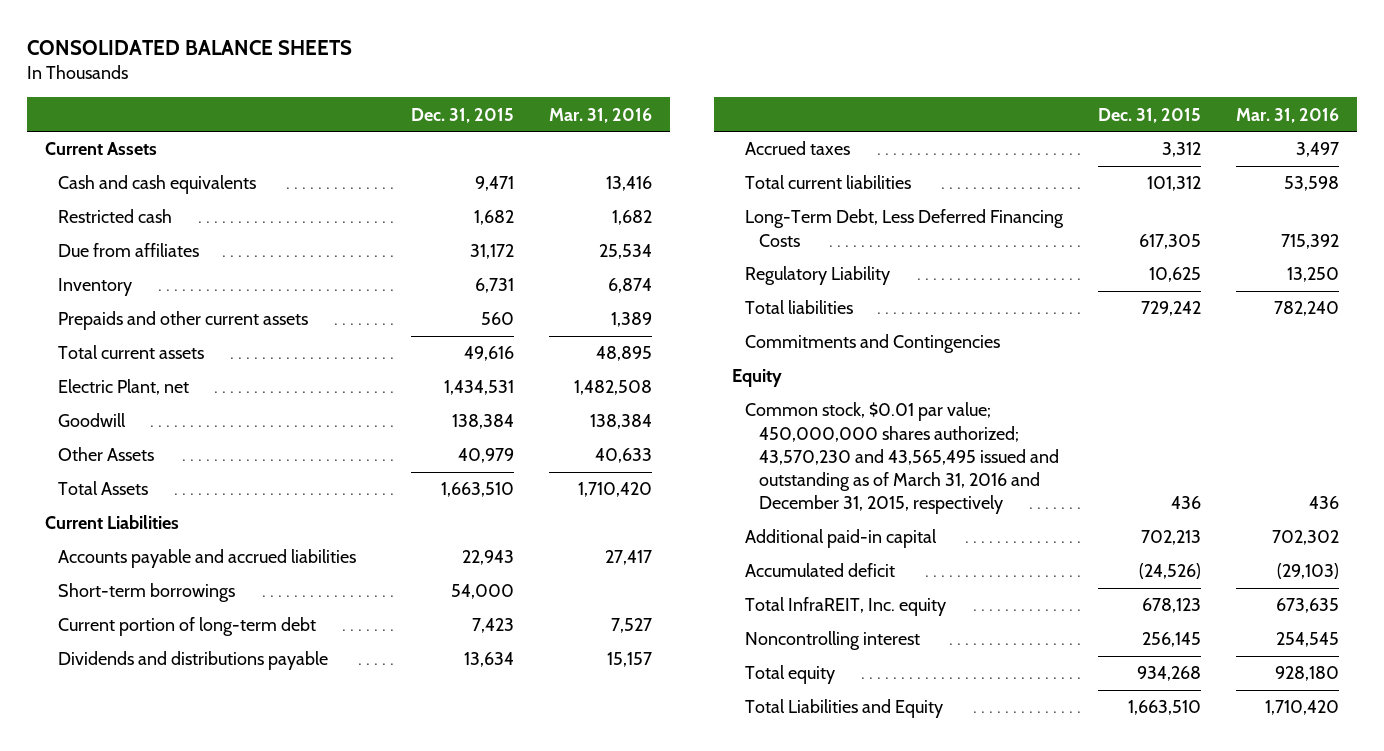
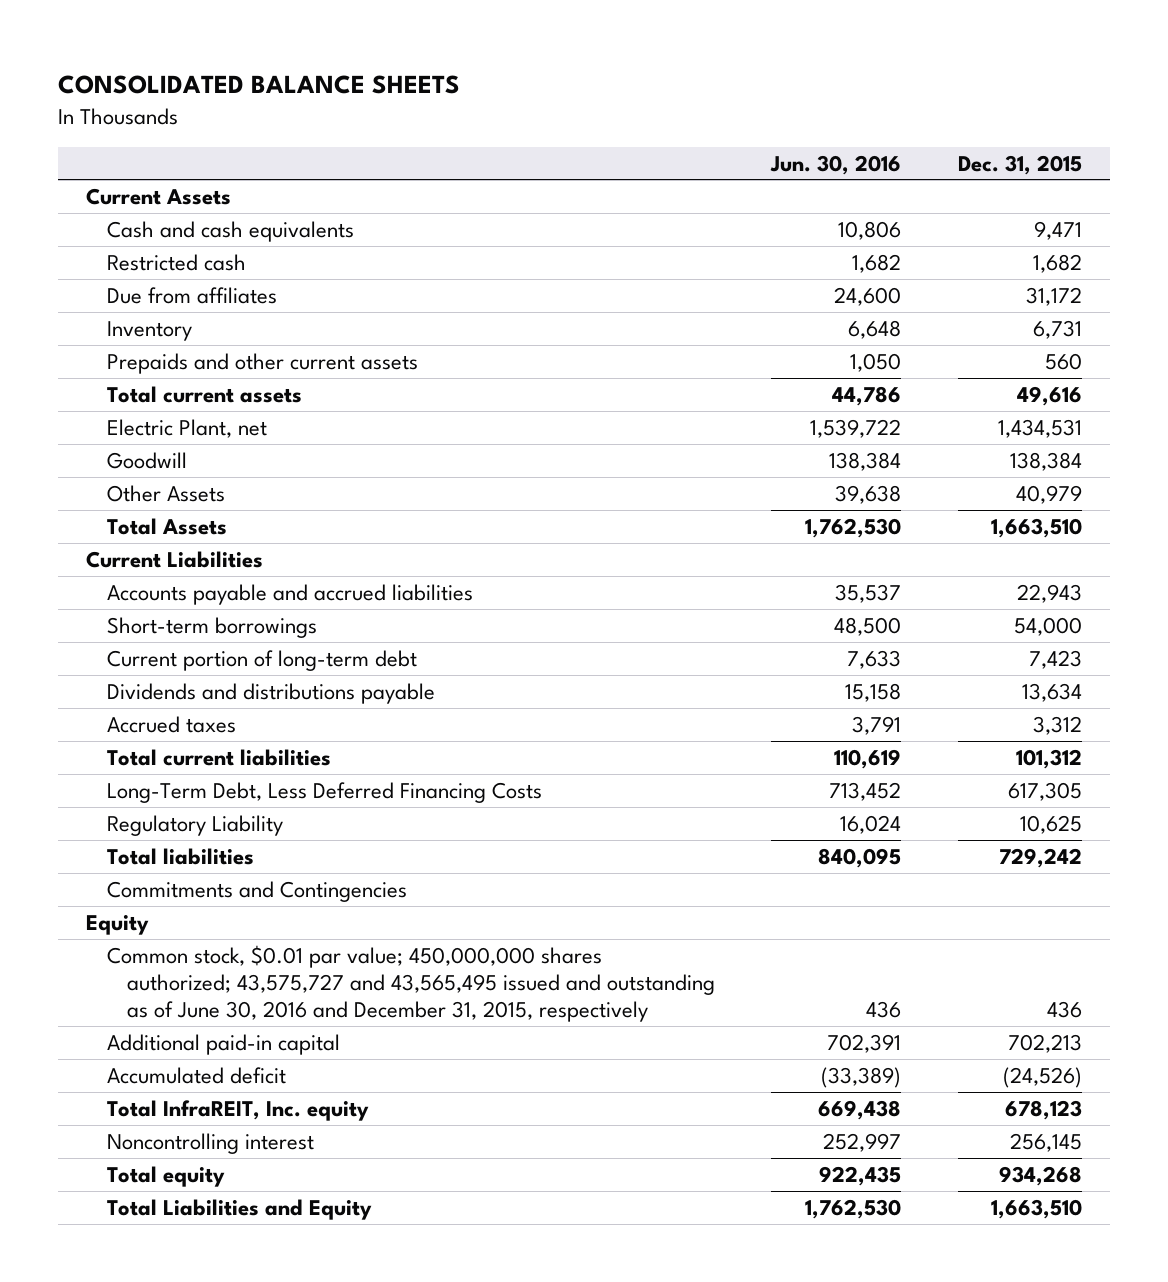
[549,107,653,123] Mar. 31, 2016 -> none
none -> [770,154,902,175] Jun. 30, 2016
[745,402,1059,514] Common stock, $0.01 par value; 450,000,000 shares authorized; 43,570,230 and 43,565,495 issued and outstanding as of March 31, 2016 and December 31, 2015, respectively -> [106,944,715,1023] Common stock, $0.01 par value; 450,000,000 shares authorized; 43,575,727 and 43,565,495 issued and outstanding as of June 30, 2016 and December 31, 2015, respectively

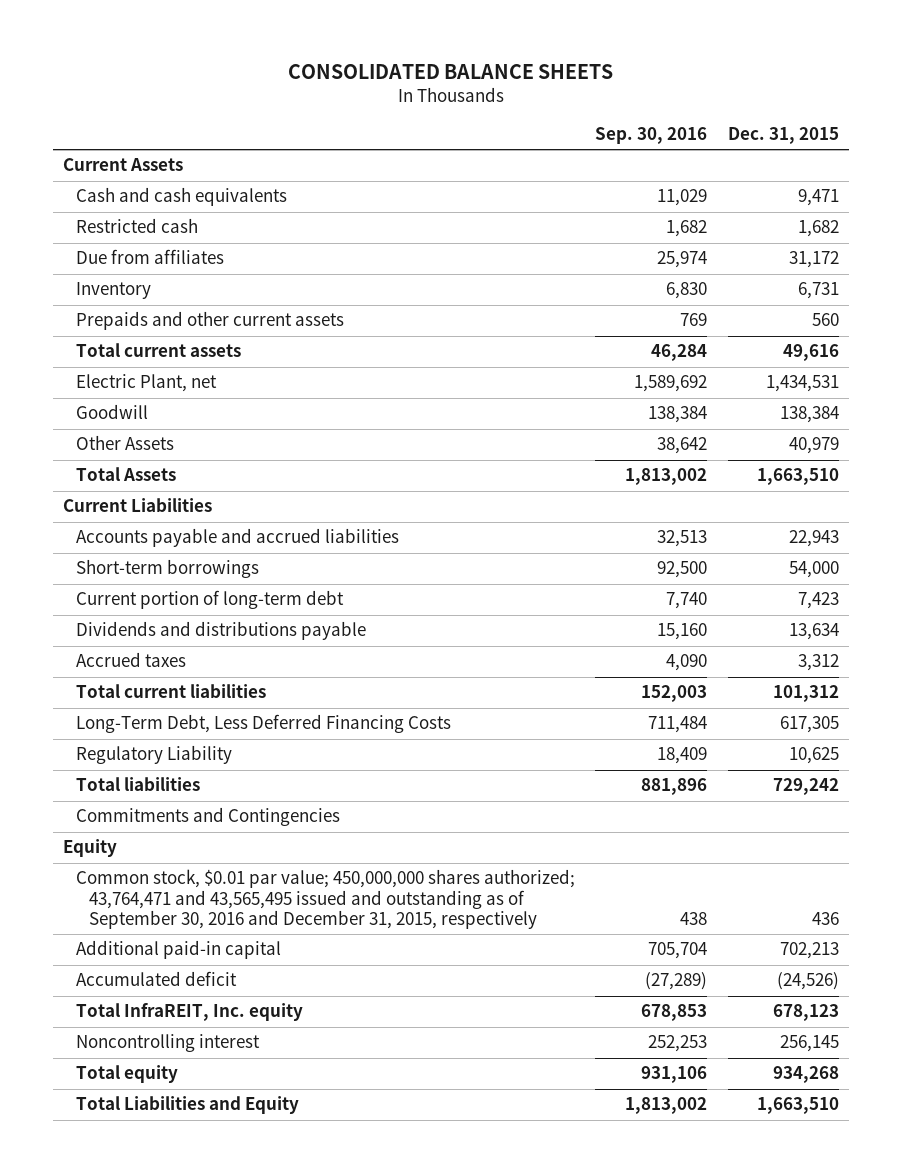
[770,154,902,175] Jun. 30, 2016 -> none
none -> [595,127,708,145] Sep. 30, 2016
[106,944,715,1023] Common stock, $0.01 par value; 450,000,000 shares authorized; 43,575,727 and 43,565,495 issued and outstanding as of June 30, 2016 and December 31, 2015, respectively -> [76,869,576,929] Common stock, $0.01 par value; 450,000,000 shares authorized; 43,764,471 and 43,565,495 issued and outstanding as of September 30, 2016 and December 31, 2015, respectively

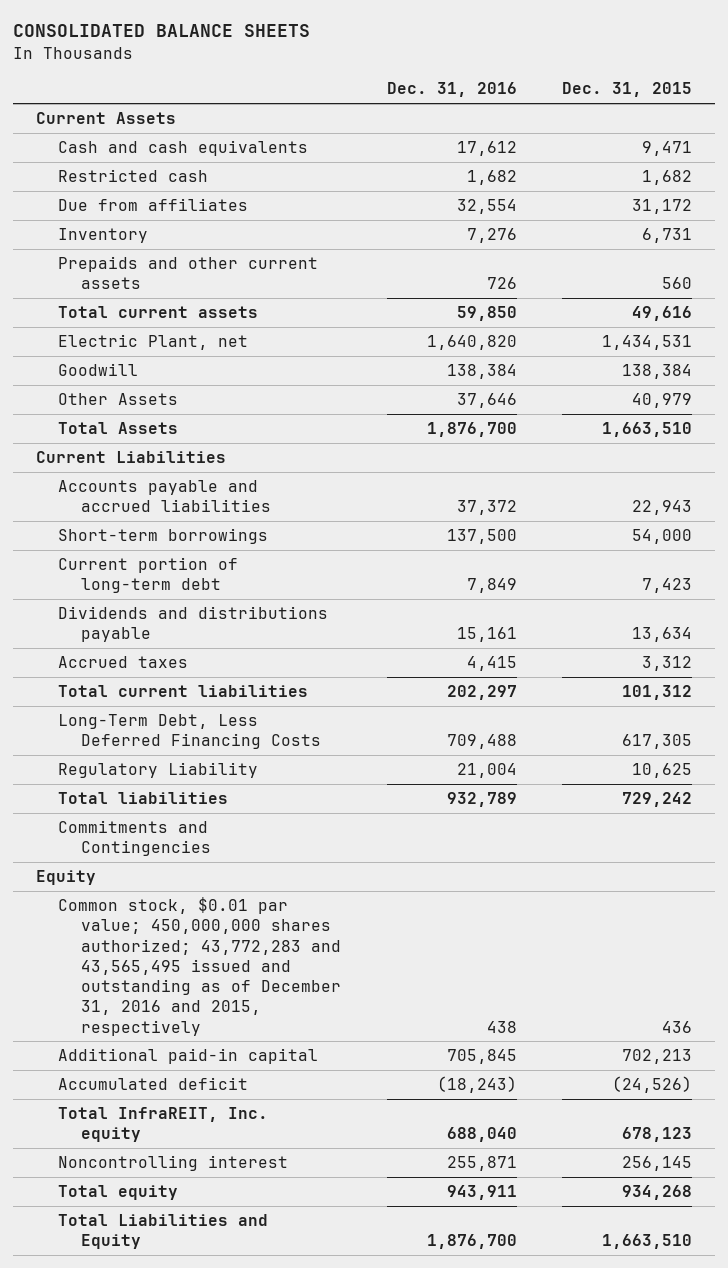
[595,127,708,145] Sep. 30, 2016 -> none
none -> [386,82,517,98] Dec. 31, 2016
[76,869,576,929] Common stock, $0.01 par value; 450,000,000 shares authorized; 43,764,471 and 43,565,495 issued and outstanding as of September 30, 2016 and December 31, 2015, respectively -> [58,897,342,1036] Common stock, $0.01 par value; 450,000,000 shares authorized; 43,772,283 and 43,565,495 issued and outstanding as of December 31, 2016 and 2015, respectively

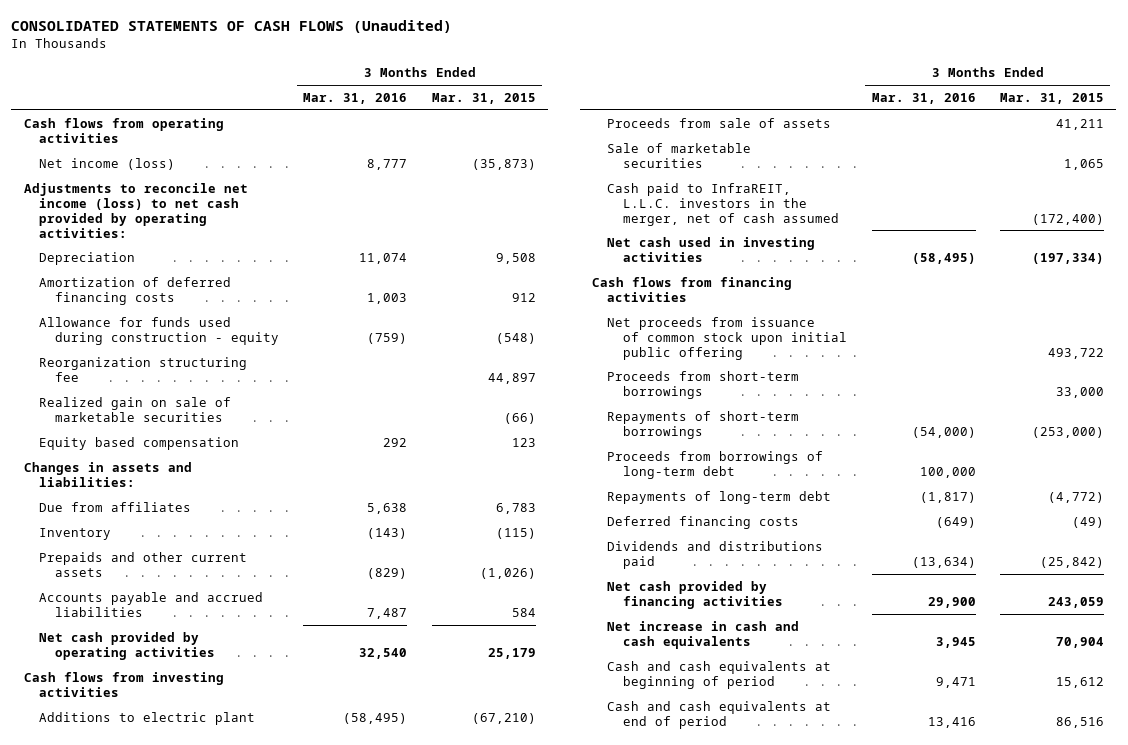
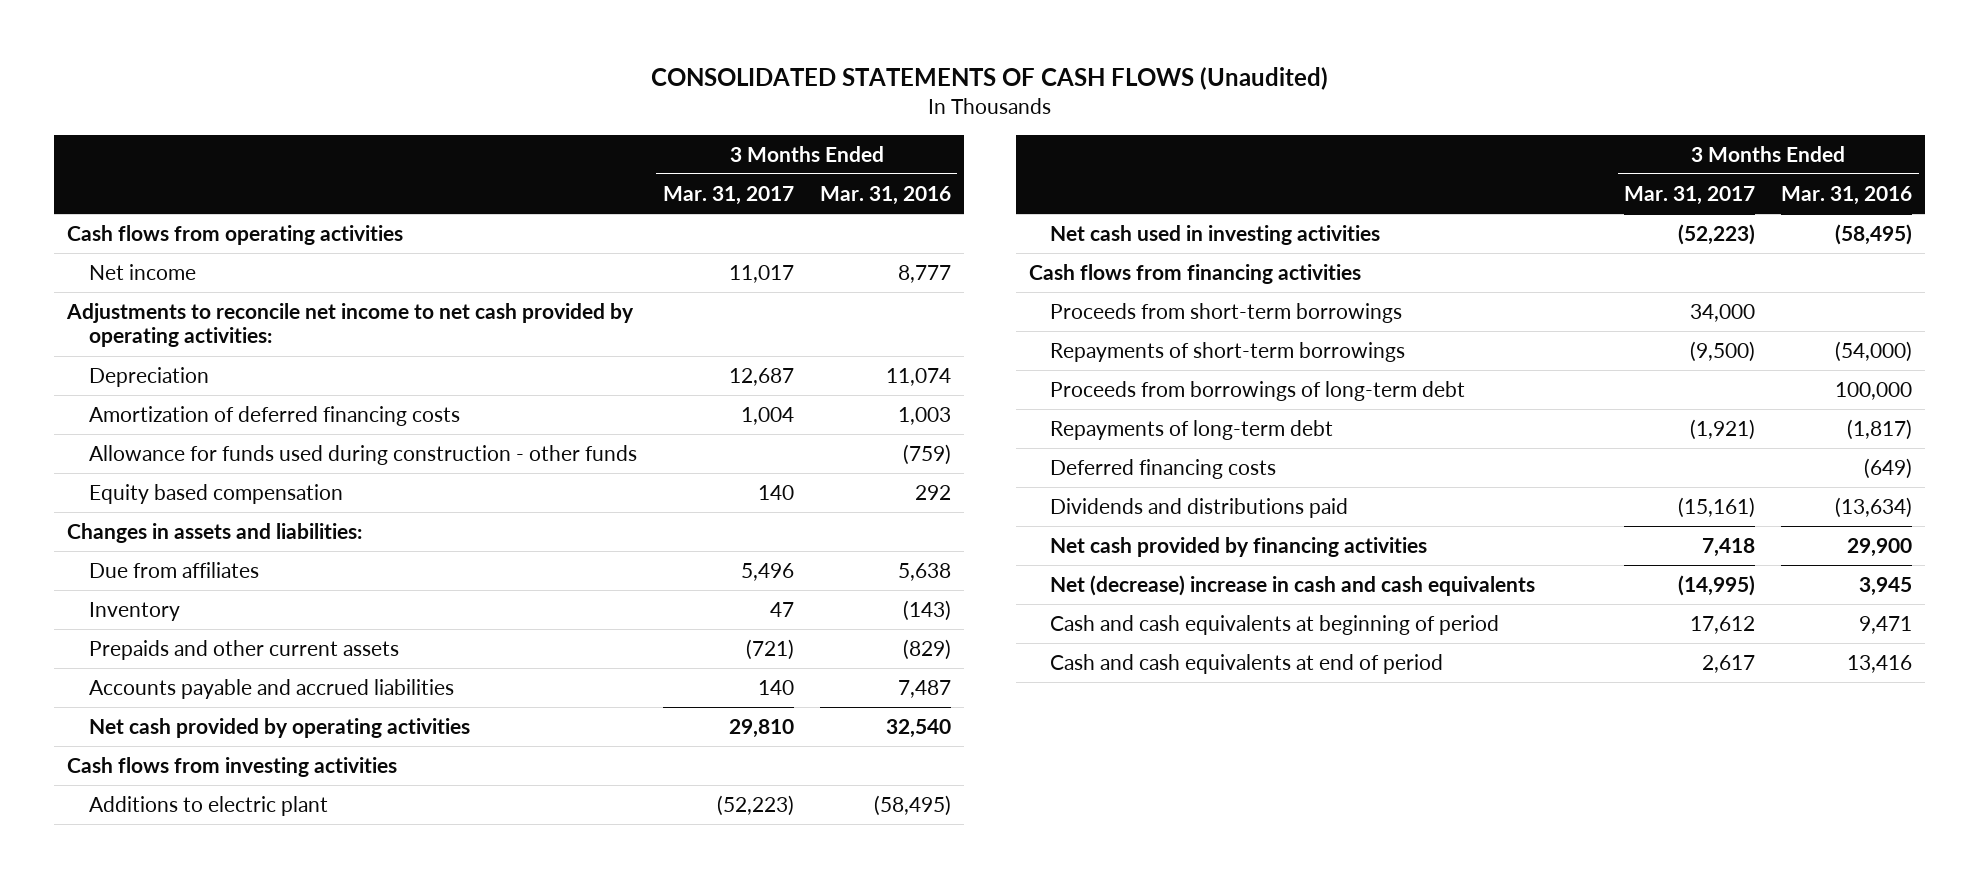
[431,92,536,104] Mar. 31, 2015 -> none
none -> [662,185,794,205] Mar. 31, 2017
[39,157,176,170] Net income (loss) -> [88,264,196,281] Net income
[23,182,248,238] Adjustments to reconcile net income (loss) to net cash provided by operating activities: -> [65,303,634,348] Adjustments to reconcile net income to net cash provided by operating activities:
[39,356,248,382] Reorganization structuring fee -> none
[39,396,232,422] Realized gain on sale of marketable securities -> none
[39,316,279,345] Allowance for funds used during construction - equity -> [88,445,637,466] Allowance for funds used during construction - other funds
[607,117,832,128] Proceeds from sale of assets -> none
[607,142,752,168] Sale of marketable securities -> none
[607,182,840,226] Cash paid to InfraREIT, L.L.C. investors in the merger, net of cash assumed -> none
[607,316,848,360] Net proceeds from issuance of common stock upon initial public offering -> none
[607,620,800,649] Net increase in cash and cash equivalents -> [1050,575,1536,597] Net (decrease) increase in cash and cash equivalents

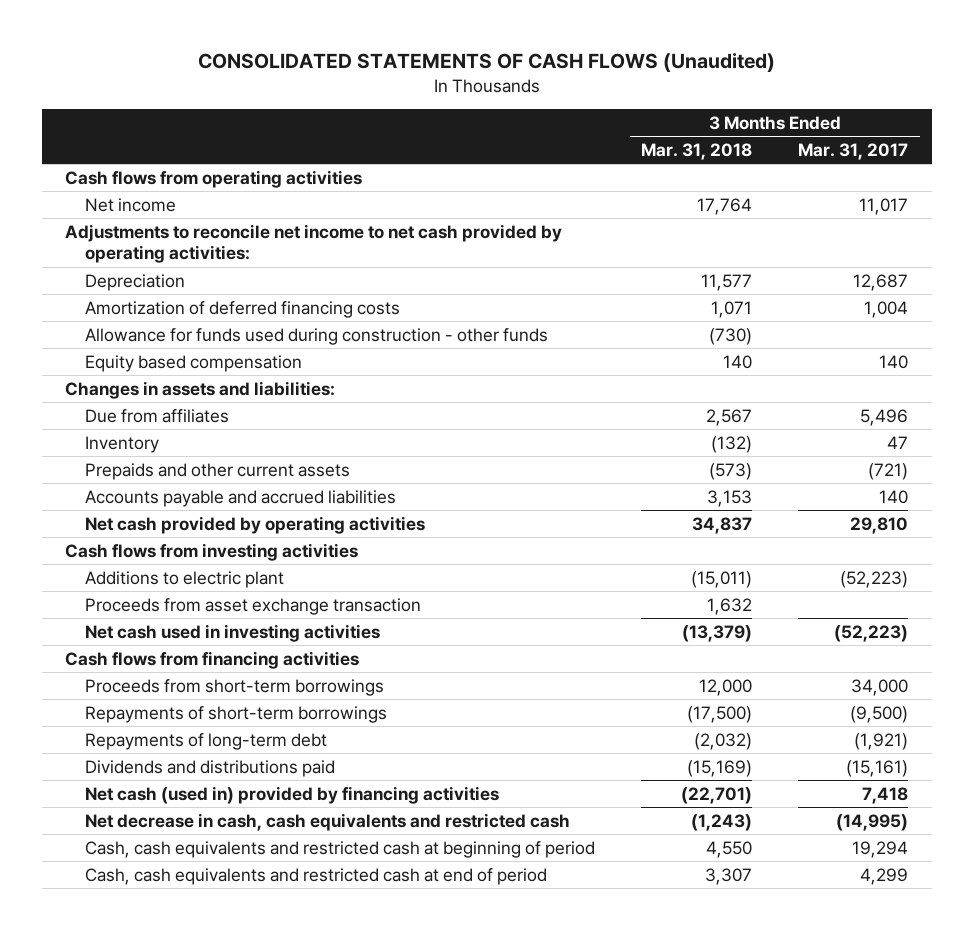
[819,185,951,205] Mar. 31, 2016 -> none
none -> [641,142,753,160] Mar. 31, 2018
none -> [84,597,421,615] Proceeds from asset exchange transaction
[1050,381,1466,402] Proceeds from borrowings of long-term debt -> none
[1050,459,1277,480] Deferred financing costs -> none
[1050,537,1428,558] Net cash provided by financing activities -> [84,785,499,804] Net cash (used in) provided by financing activities
[1050,575,1536,597] Net (decrease) increase in cash and cash equivalents -> [84,812,570,831] Net decrease in cash, cash equivalents and restricted cash
[1050,615,1500,636] Cash and cash equivalents at beginning of period -> [84,840,595,858] Cash, cash equivalents and restricted cash at beginning of period
[1690,616,1756,635] 17,612 -> [852,840,909,858] 19,294
[1050,654,1444,675] Cash and cash equivalents at end of period -> [84,867,547,885] Cash, cash equivalents and restricted cash at end of period
[1702,655,1756,674] 2,617 -> [860,867,909,885] 4,299

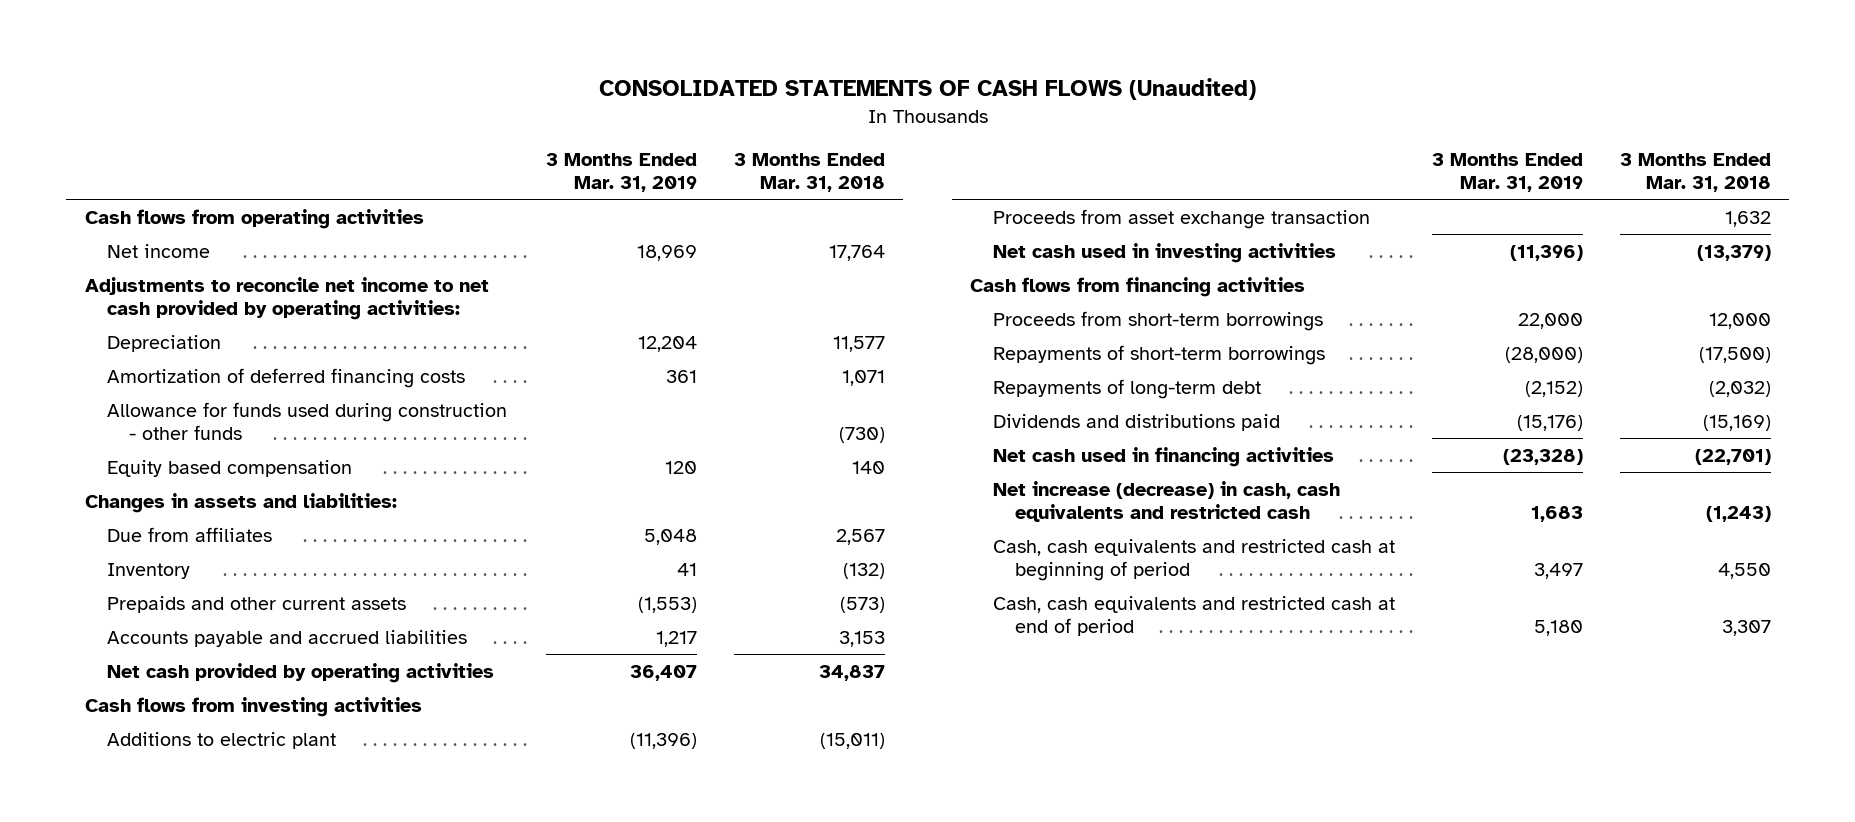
[798,142,909,160] Mar. 31, 2017 -> none
none -> [545,152,697,192] 3 Months Ended Mar. 31, 2019
[84,785,499,804] Net cash (used in) provided by financing activities -> [992,446,1334,467] Net cash used in financing activities
[84,812,570,831] Net decrease in cash, cash equivalents and restricted cash -> [992,480,1340,522] Net increase (decrease) in cash, cash equivalents and restricted cash

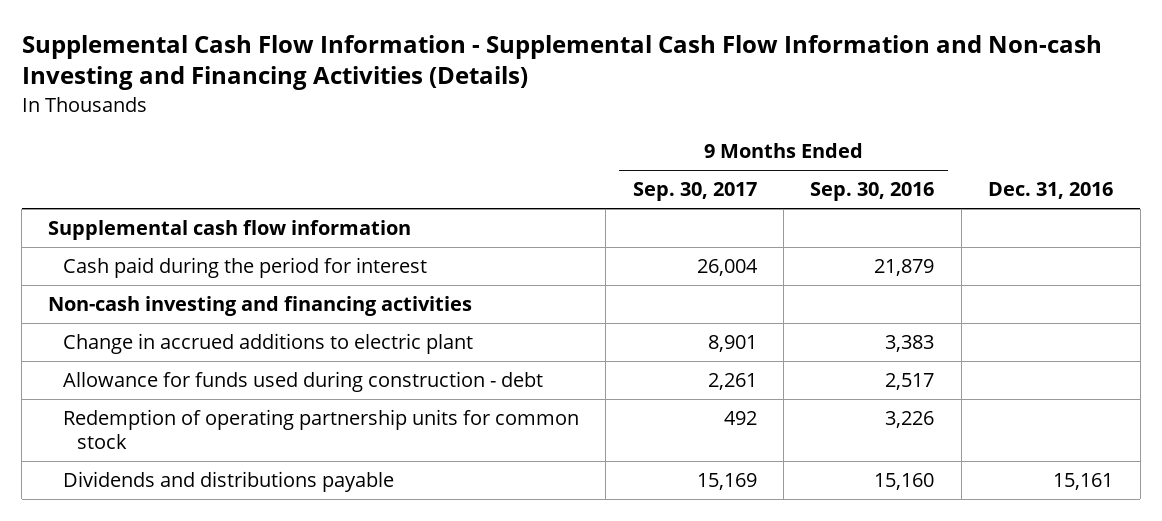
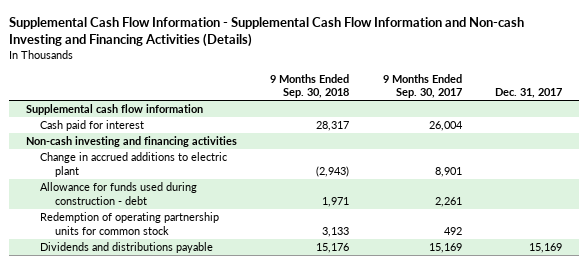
[810,182,935,202] Sep. 30, 2016 -> none
[988,182,1114,200] Dec. 31, 2016 -> none
none -> [270,73,350,99] 9 Months Ended Sep. 30, 2018
none -> [494,88,562,99] Dec. 31, 2017
[62,257,427,279] Cash paid during the period for interest -> [40,120,145,132] Cash paid for interest

